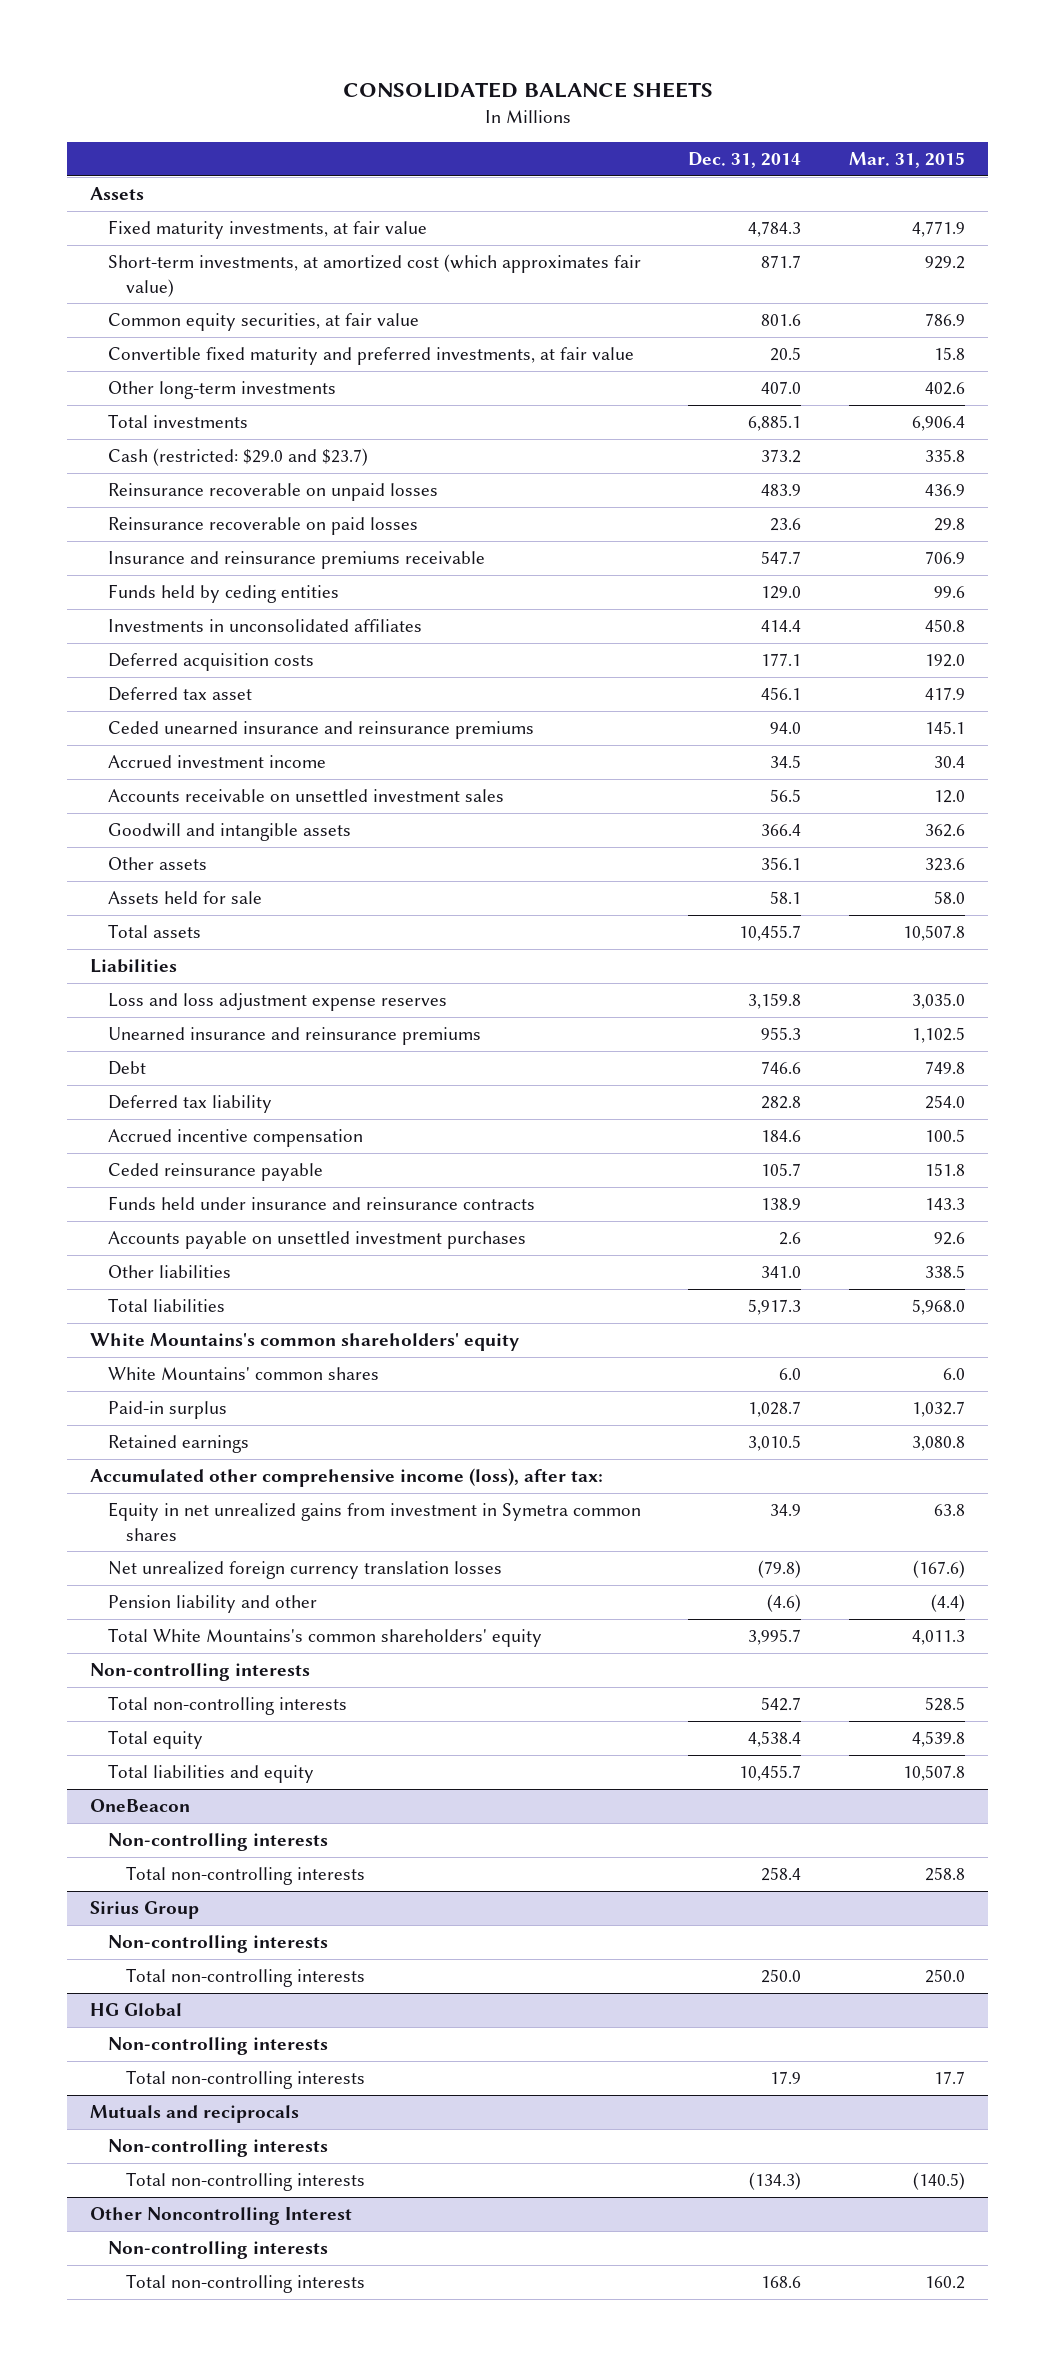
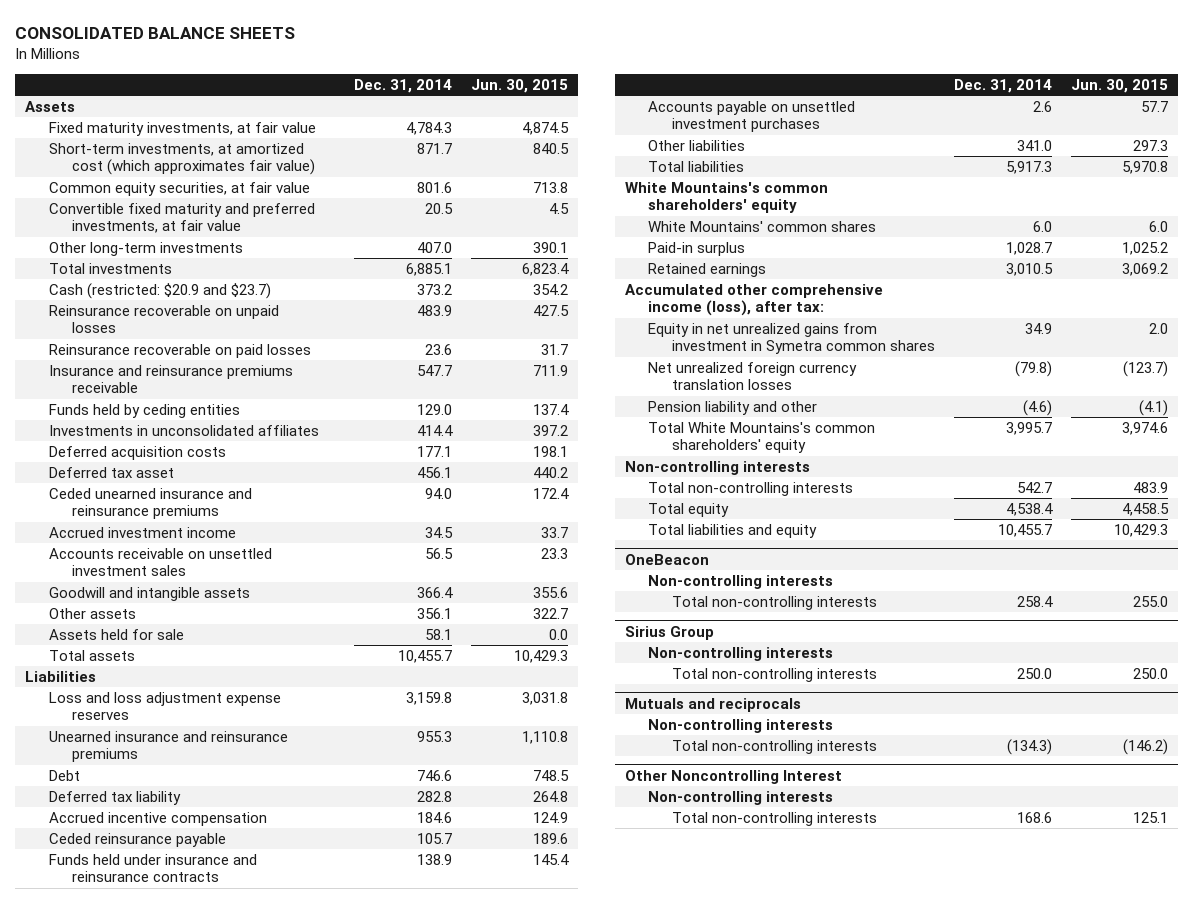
[848,152,965,169] Mar. 31, 2015 -> none
none -> [471,78,569,93] Jun. 30, 2015
[108,448,369,467] Cash (restricted: $29.0 and $23.7) -> [48,283,271,300] Cash (restricted: $20.9 and $23.7)
[90,2003,183,2018] HG Global -> none
[108,2037,329,2056] Non-controlling interests -> none
[126,2070,366,2090] Total non-controlling interests -> none

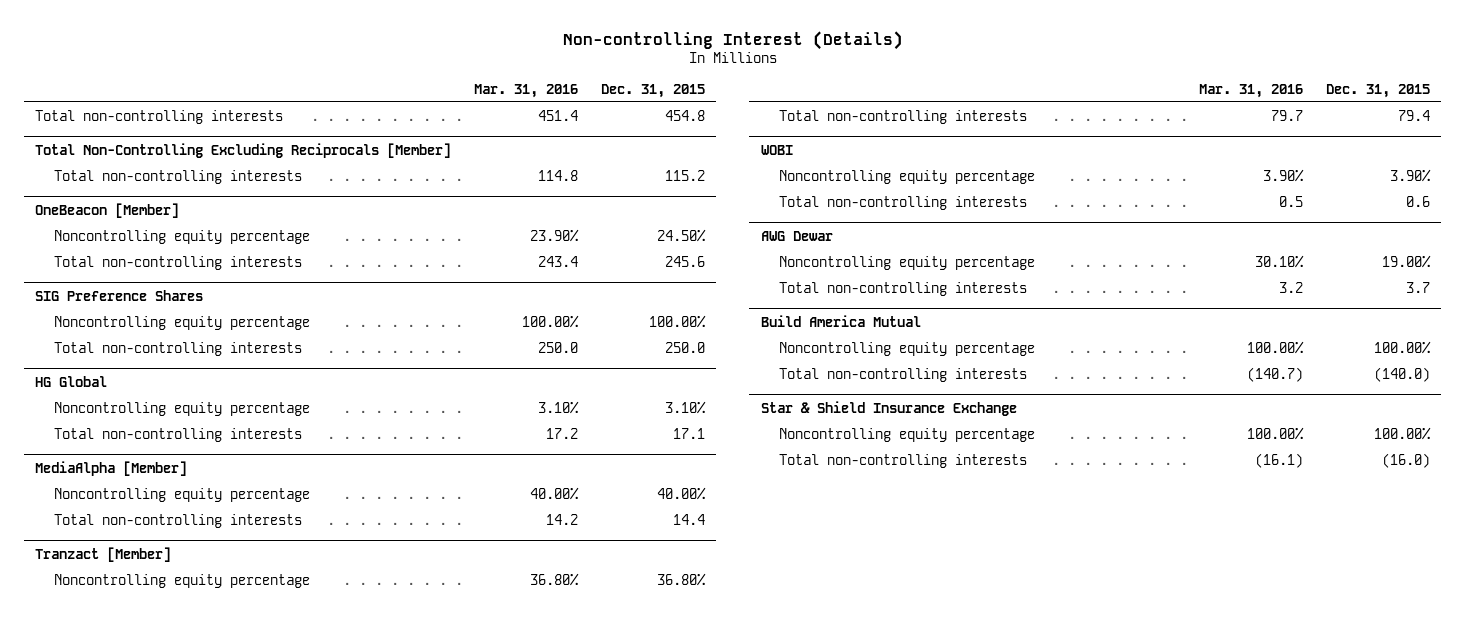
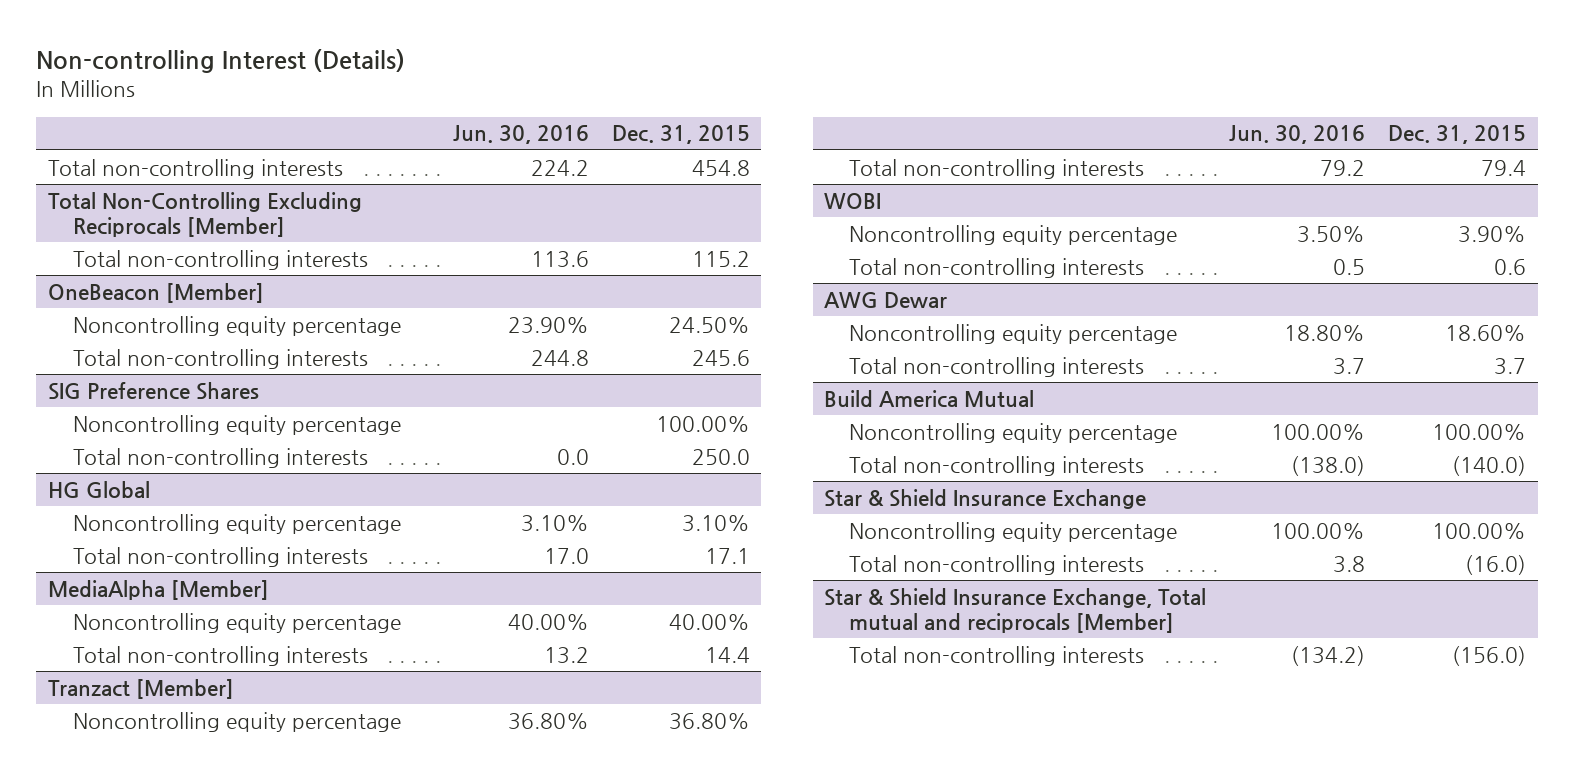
[473,83,578,98] Mar. 31, 2016 -> none
none -> [452,125,589,145] Jun. 30, 2016
[1381,254,1431,268] 19.00% -> [1445,324,1527,341] 18.60%
none -> [824,587,1207,633] Star & Shield Insurance Exchange, Total mutual and reciprocals [Member]
none -> [848,645,1144,666] Total non-controlling interests

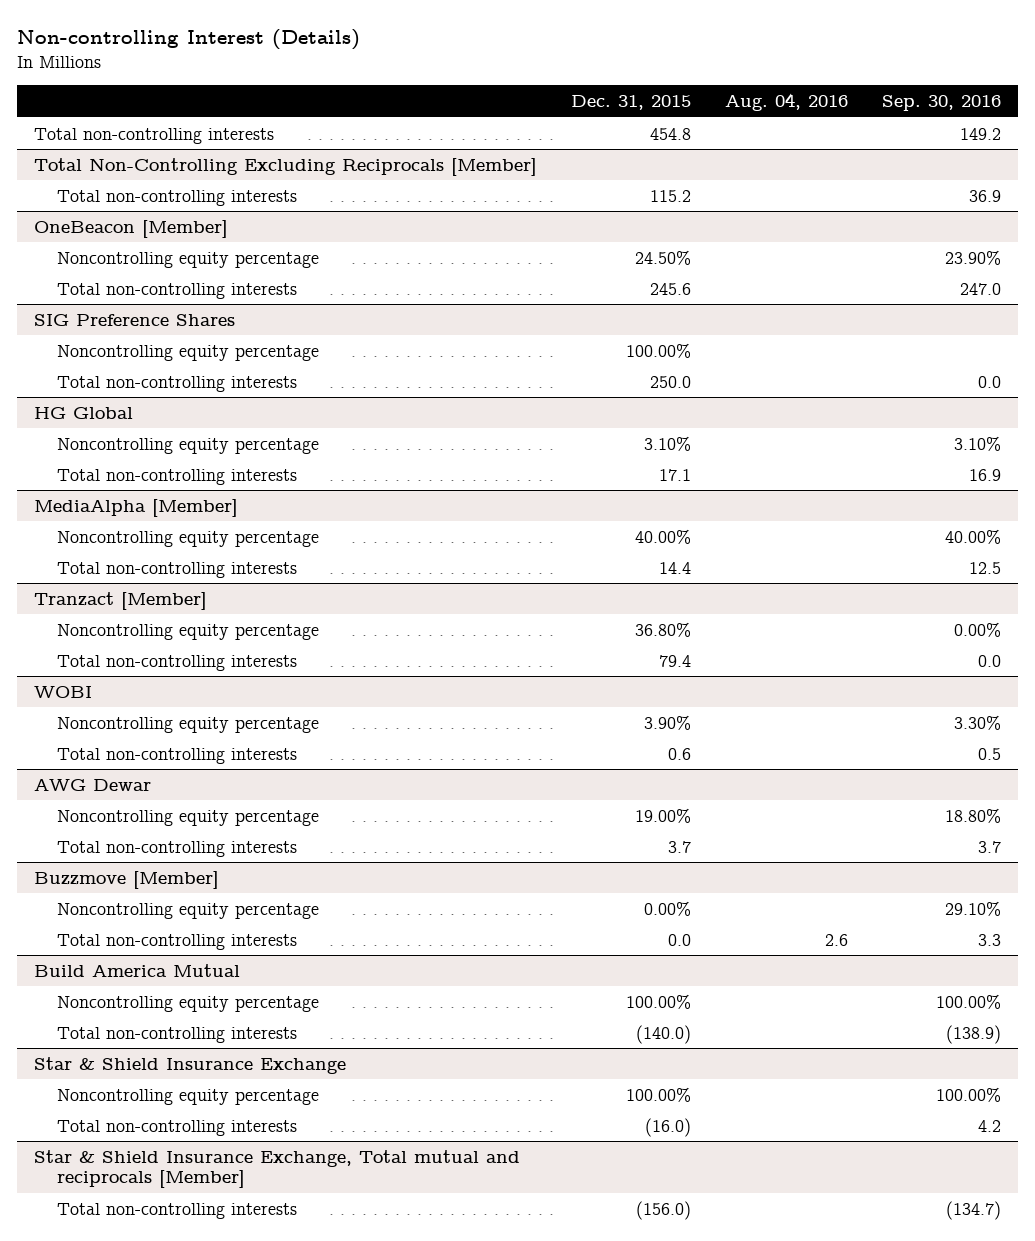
[452,125,589,145] Jun. 30, 2016 -> none
none -> [725,92,849,111] Aug. 04, 2016
none -> [881,94,1001,111] Sep. 30, 2016
[1445,324,1527,341] 18.60% -> [635,807,692,823] 19.00%
none -> [34,870,220,889] Buzzmove [Member]
none -> [57,902,320,919] Noncontrolling equity percentage
none -> [57,933,298,950] Total non-controlling interests

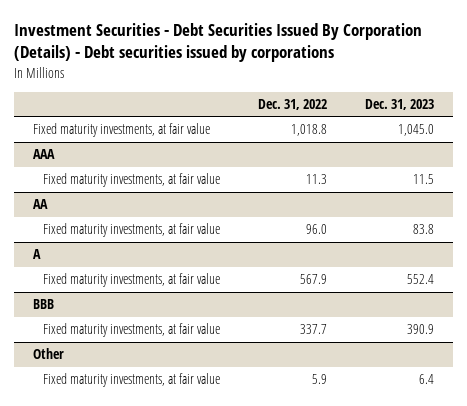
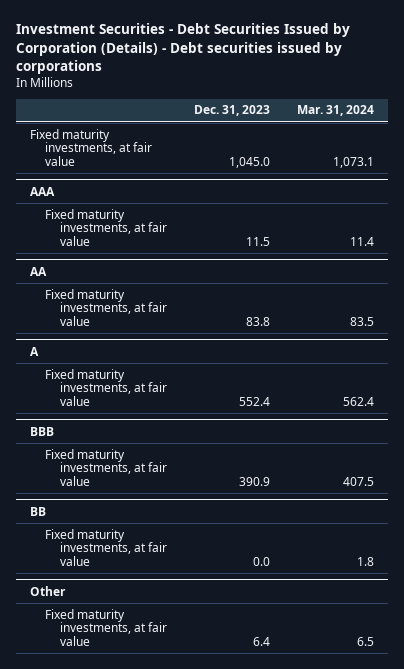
[14,23,423,63] Investment Securities - Debt Securities Issued By Corporation (Details) - Debt securities issued by corporations -> [15,23,350,74] Investment Securities - Debt Securities Issued by Corporation (Details) - Debt securities issued by corporations
[258,99,328,111] Dec. 31, 2022 -> none
none -> [297,105,375,117] Mar. 31, 2024
none -> [29,506,46,516] BB
none -> [44,528,167,567] Fixed maturity investments, at fair value

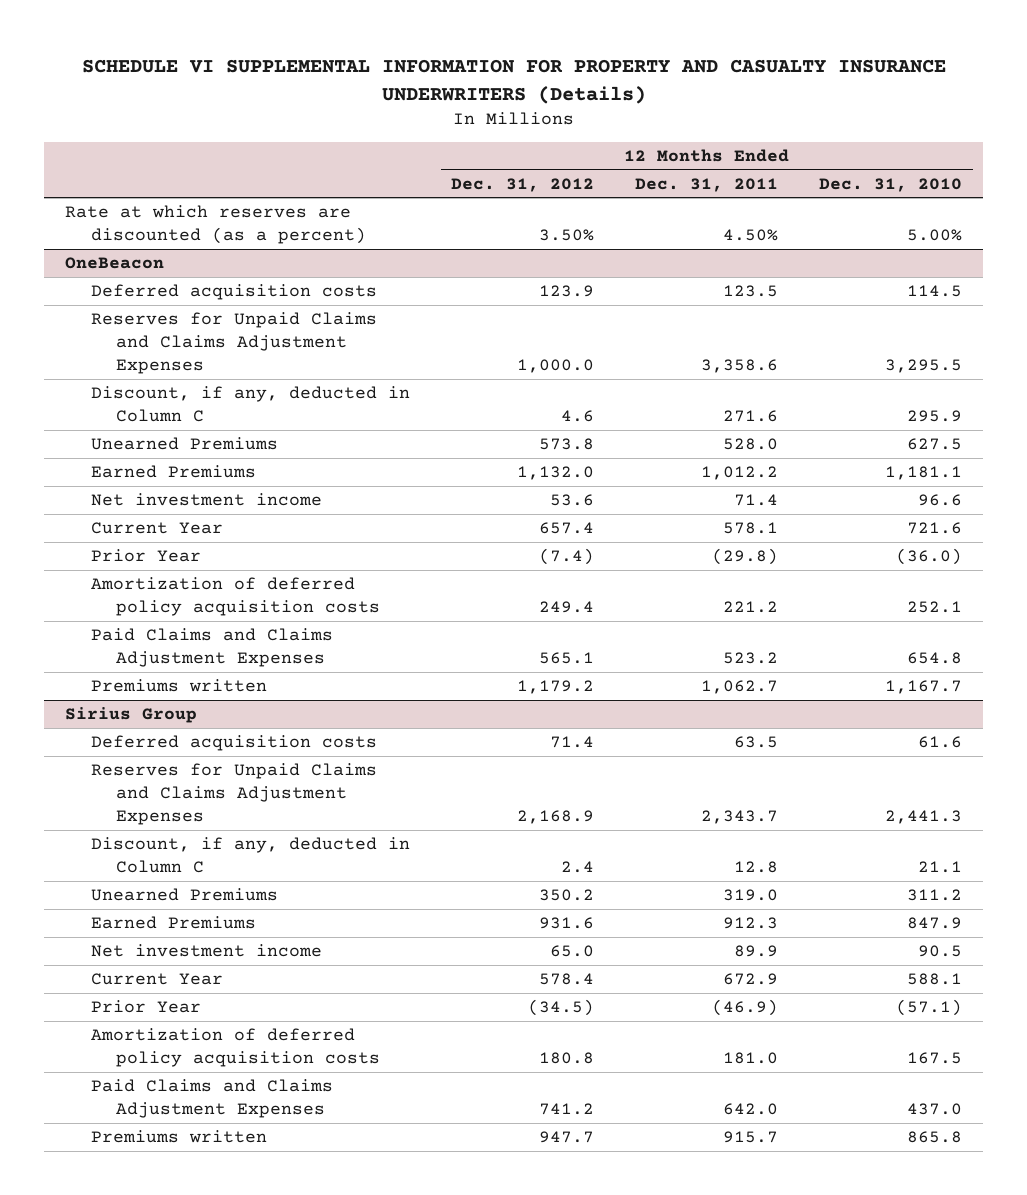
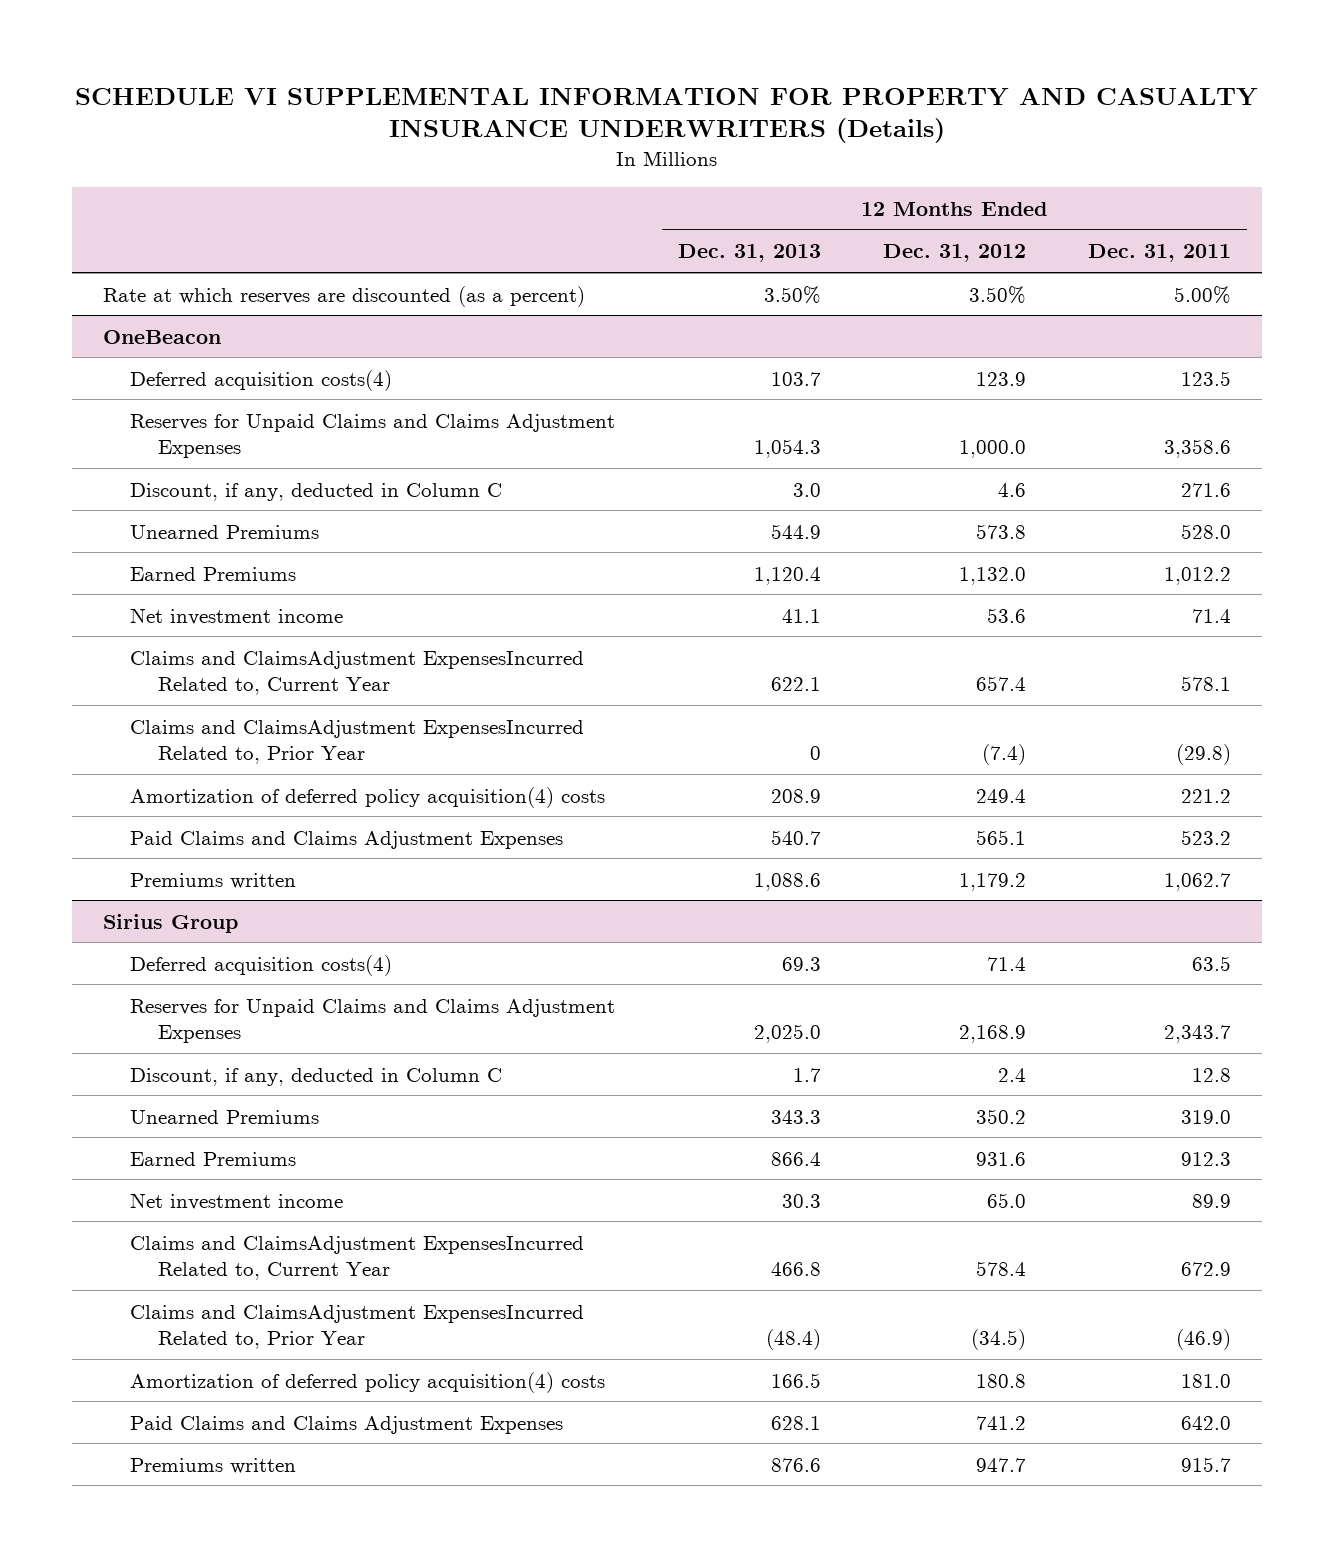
[819,177,963,192] Dec. 31, 2010 -> none
none -> [677,244,821,263] Dec. 31, 2013
[723,229,779,242] 4.50% -> [1173,285,1231,304] 5.00%
[90,284,377,301] Deferred acquisition costs -> [130,369,393,391] Deferred acquisition costs(4)
[90,522,223,535] Current Year -> [130,650,585,696] Claims and ClaimsAdjustment ExpensesIncurred Related to, Current Year
[90,549,201,563] Prior Year -> [130,719,585,765] Claims and ClaimsAdjustment ExpensesIncurred Related to, Prior Year
[90,577,381,617] Amortization of deferred policy acquisition costs -> [130,786,606,808] Amortization of deferred policy acquisition(4) costs
[90,735,377,752] Deferred acquisition costs -> [130,954,393,976] Deferred acquisition costs(4)
[90,973,223,986] Current Year -> [130,1235,585,1281] Claims and ClaimsAdjustment ExpensesIncurred Related to, Current Year
[90,1000,201,1014] Prior Year -> [130,1304,585,1350] Claims and ClaimsAdjustment ExpensesIncurred Related to, Prior Year
[90,1028,381,1068] Amortization of deferred policy acquisition costs -> [130,1371,606,1393] Amortization of deferred policy acquisition(4) costs

